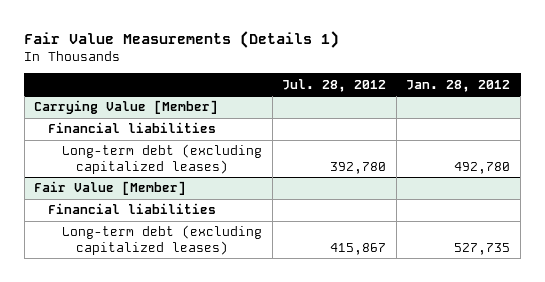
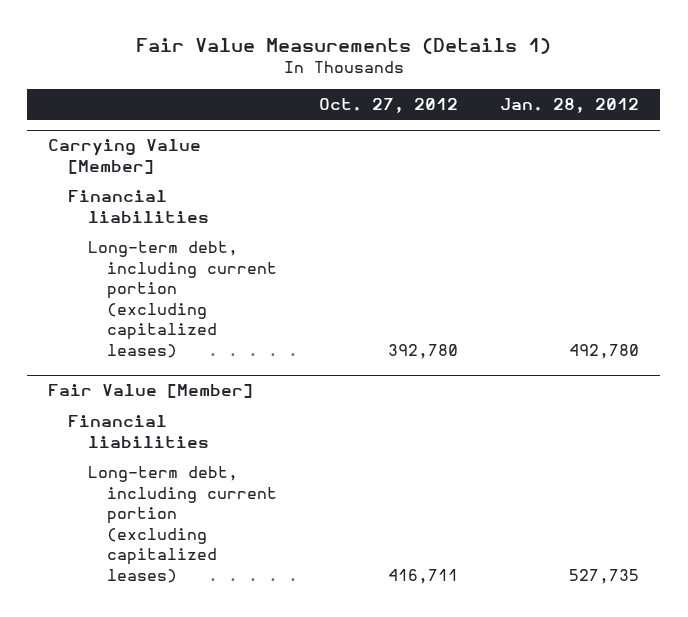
[282,78,387,92] Jul. 28, 2012 -> none
none -> [319,98,459,114] Oct. 27, 2012
[61,144,262,174] Long-term debt (excluding capitalized leases) -> [87,241,278,358] Long-term debt, including current portion (excluding capitalized leases)
[61,225,262,255] Long-term debt (excluding capitalized leases) -> [87,466,278,583] Long-term debt, including current portion (excluding capitalized leases)

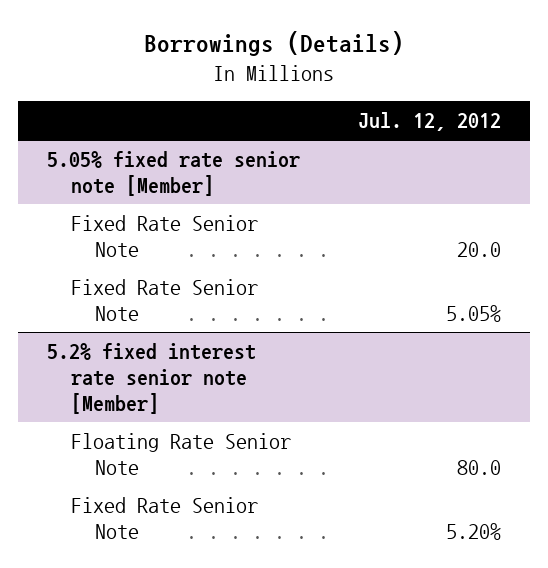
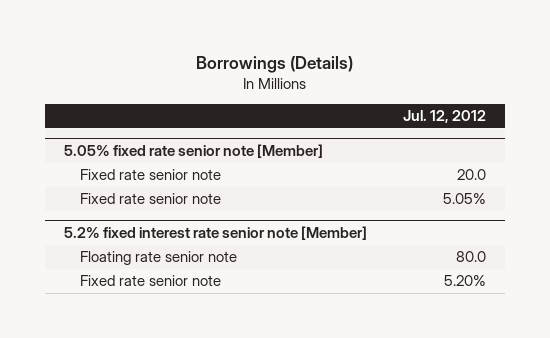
[70,214,258,257] Fixed Rate Senior Note -> [79,169,221,181] Fixed rate senior note
[70,278,258,321] Fixed Rate Senior Note -> [79,193,221,205] Fixed rate senior note
[70,432,291,475] Floating Rate Senior Note -> [79,251,237,266] Floating rate senior note
[70,496,258,539] Fixed Rate Senior Note -> [79,275,221,287] Fixed rate senior note

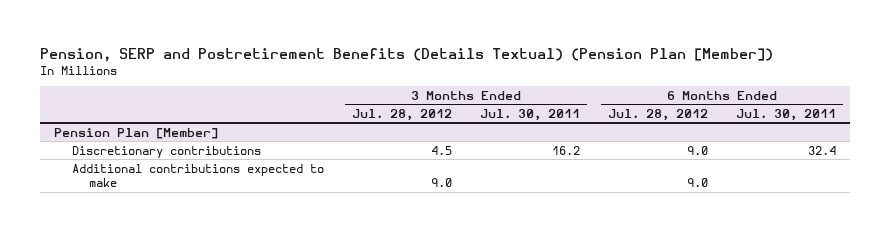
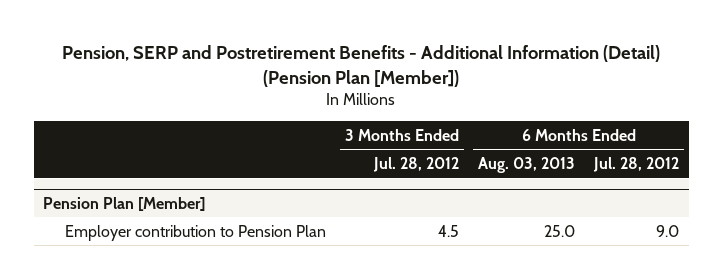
[40,47,774,62] Pension, SERP and Postretirement Benefits (Details Textual) (Pension Plan [Member]) -> [62,44,661,87] Pension, SERP and Postretirement Benefits - Additional Information (Detail) (Pension Plan [Member])
[479,108,580,121] Jul. 30, 2011 -> none
[736,108,837,121] Jul. 30, 2011 -> none
none -> [478,157,576,174] Aug. 03, 2013
[71,163,324,188] Additional contributions expected to make -> none
[71,145,261,158] Discretionary contributions -> [65,224,327,241] Employer contribution to Pension Plan

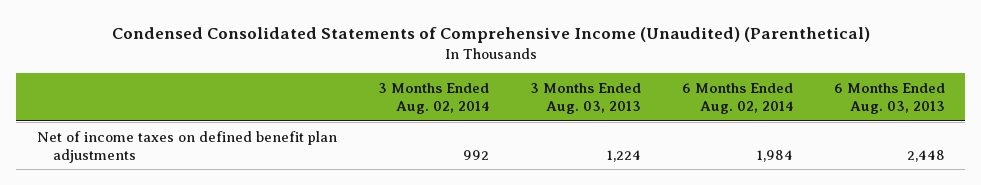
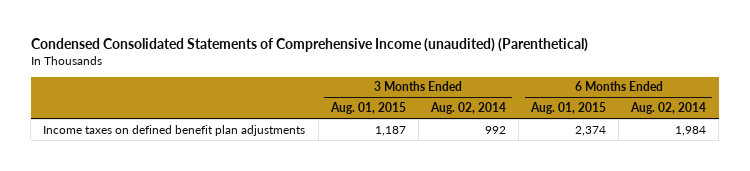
[111,26,870,43] Condensed Consolidated Statements of Comprehensive Income (Unaudited) (Parenthetical) -> [30,38,588,53] Condensed Consolidated Statements of Comprehensive Income (unaudited) (Parenthetical)
[529,83,641,115] 3 Months Ended Aug. 03, 2013 -> none
[833,83,945,115] 6 Months Ended Aug. 03, 2013 -> none
none -> [329,102,406,115] Aug. 01, 2015
none -> [529,102,606,115] Aug. 01, 2015
[36,130,337,163] Net of income taxes on defined benefit plan adjustments -> [43,124,306,136] Income taxes on defined benefit plan adjustments

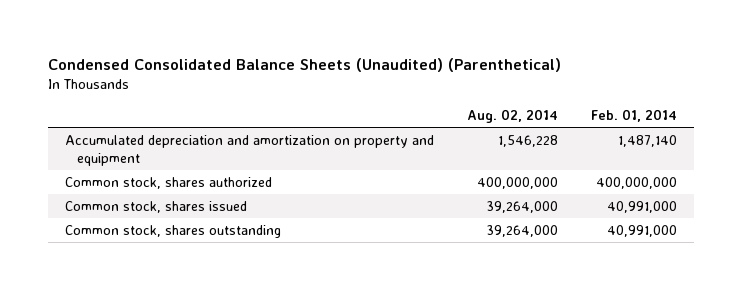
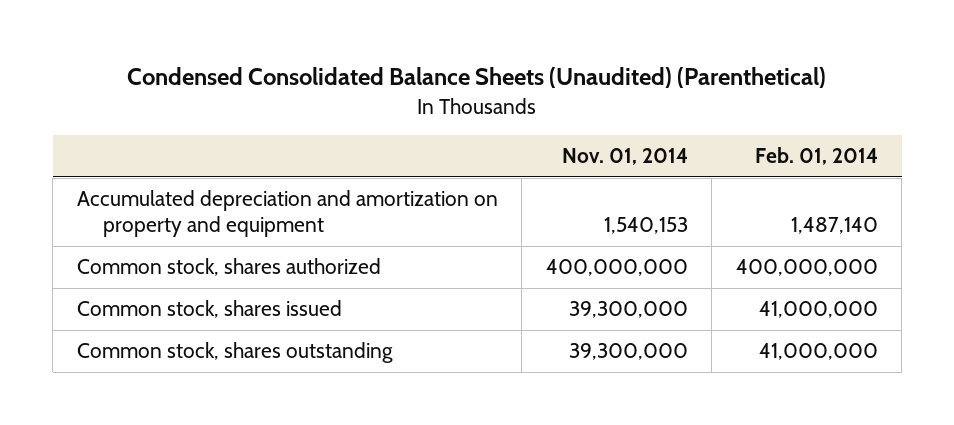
[466,108,558,123] Aug. 02, 2014 -> none
none -> [561,148,688,166] Nov. 01, 2014
[607,200,678,213] 40,991,000 -> [758,301,878,319] 41,000,000
[607,224,678,237] 40,991,000 -> [758,343,878,361] 41,000,000

